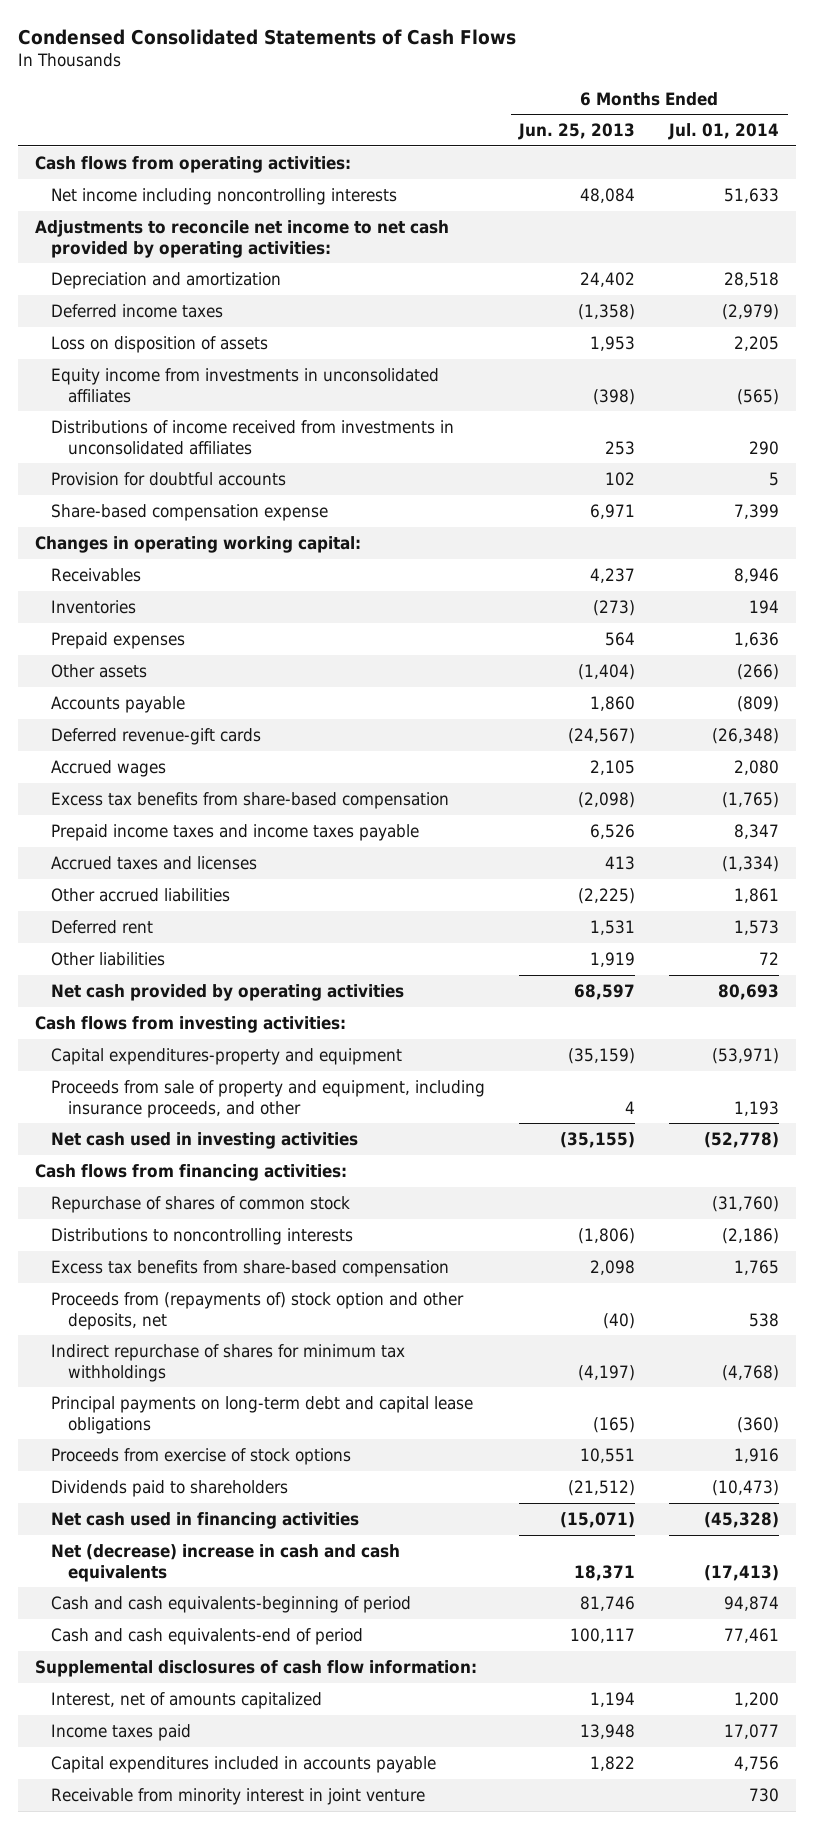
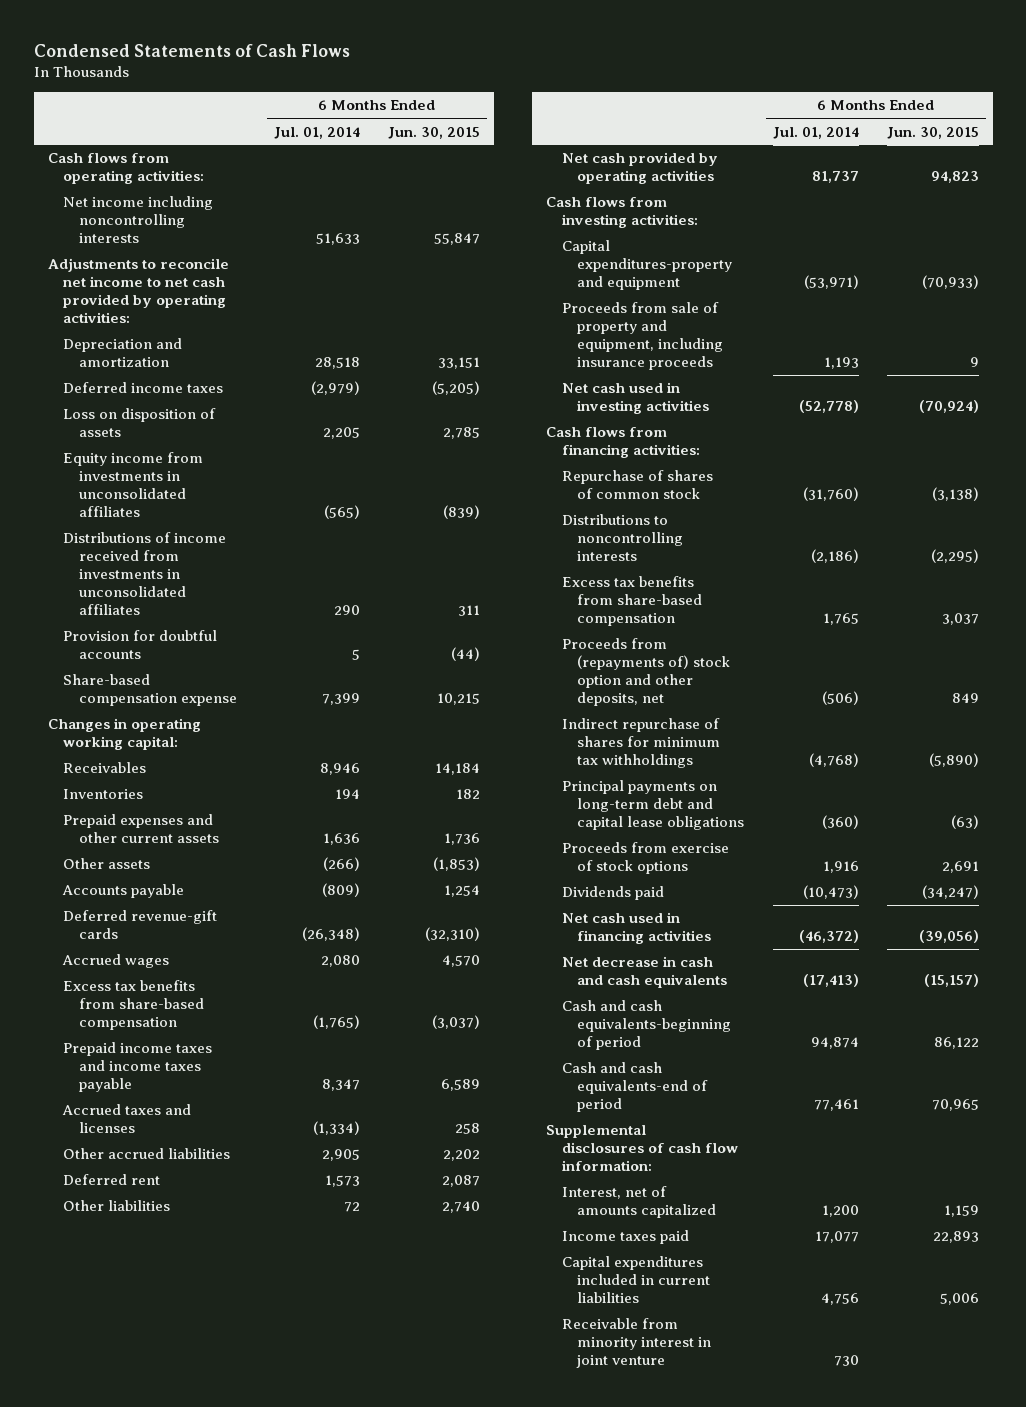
[18,28,517,45] Condensed Consolidated Statements of Cash Flows -> [33,43,350,57] Condensed Statements of Cash Flows
[518,123,636,141] Jun. 25, 2013 -> none
none -> [388,126,481,139] Jun. 30, 2015
[51,631,186,649] Prepaid expenses -> [63,814,220,844] Prepaid expenses and other current assets
[734,887,780,903] 1,861 -> [322,1149,361,1162] 2,905
[718,983,780,1000] 80,693 -> [811,171,859,184] 81,737
[51,1079,486,1118] Proceeds from sale of property and equipment, including insurance proceeds, and other -> [561,302,724,370] Proceeds from sale of property and equipment, including insurance proceeds
[749,1312,780,1327] 538 -> [821,690,859,705] (506)
[51,1479,289,1497] Dividends paid to shareholders -> [561,886,664,901] Dividends paid
[704,1511,780,1528] (45,328) -> [798,930,859,944] (46,372)
[51,1543,401,1582] Net (decrease) increase in cash and cash equivalents -> [561,956,728,989] Net decrease in cash and cash equivalents
[51,1755,437,1773] Capital expenditures included in accounts payable -> [561,1256,711,1303] Capital expenditures included in current liabilities

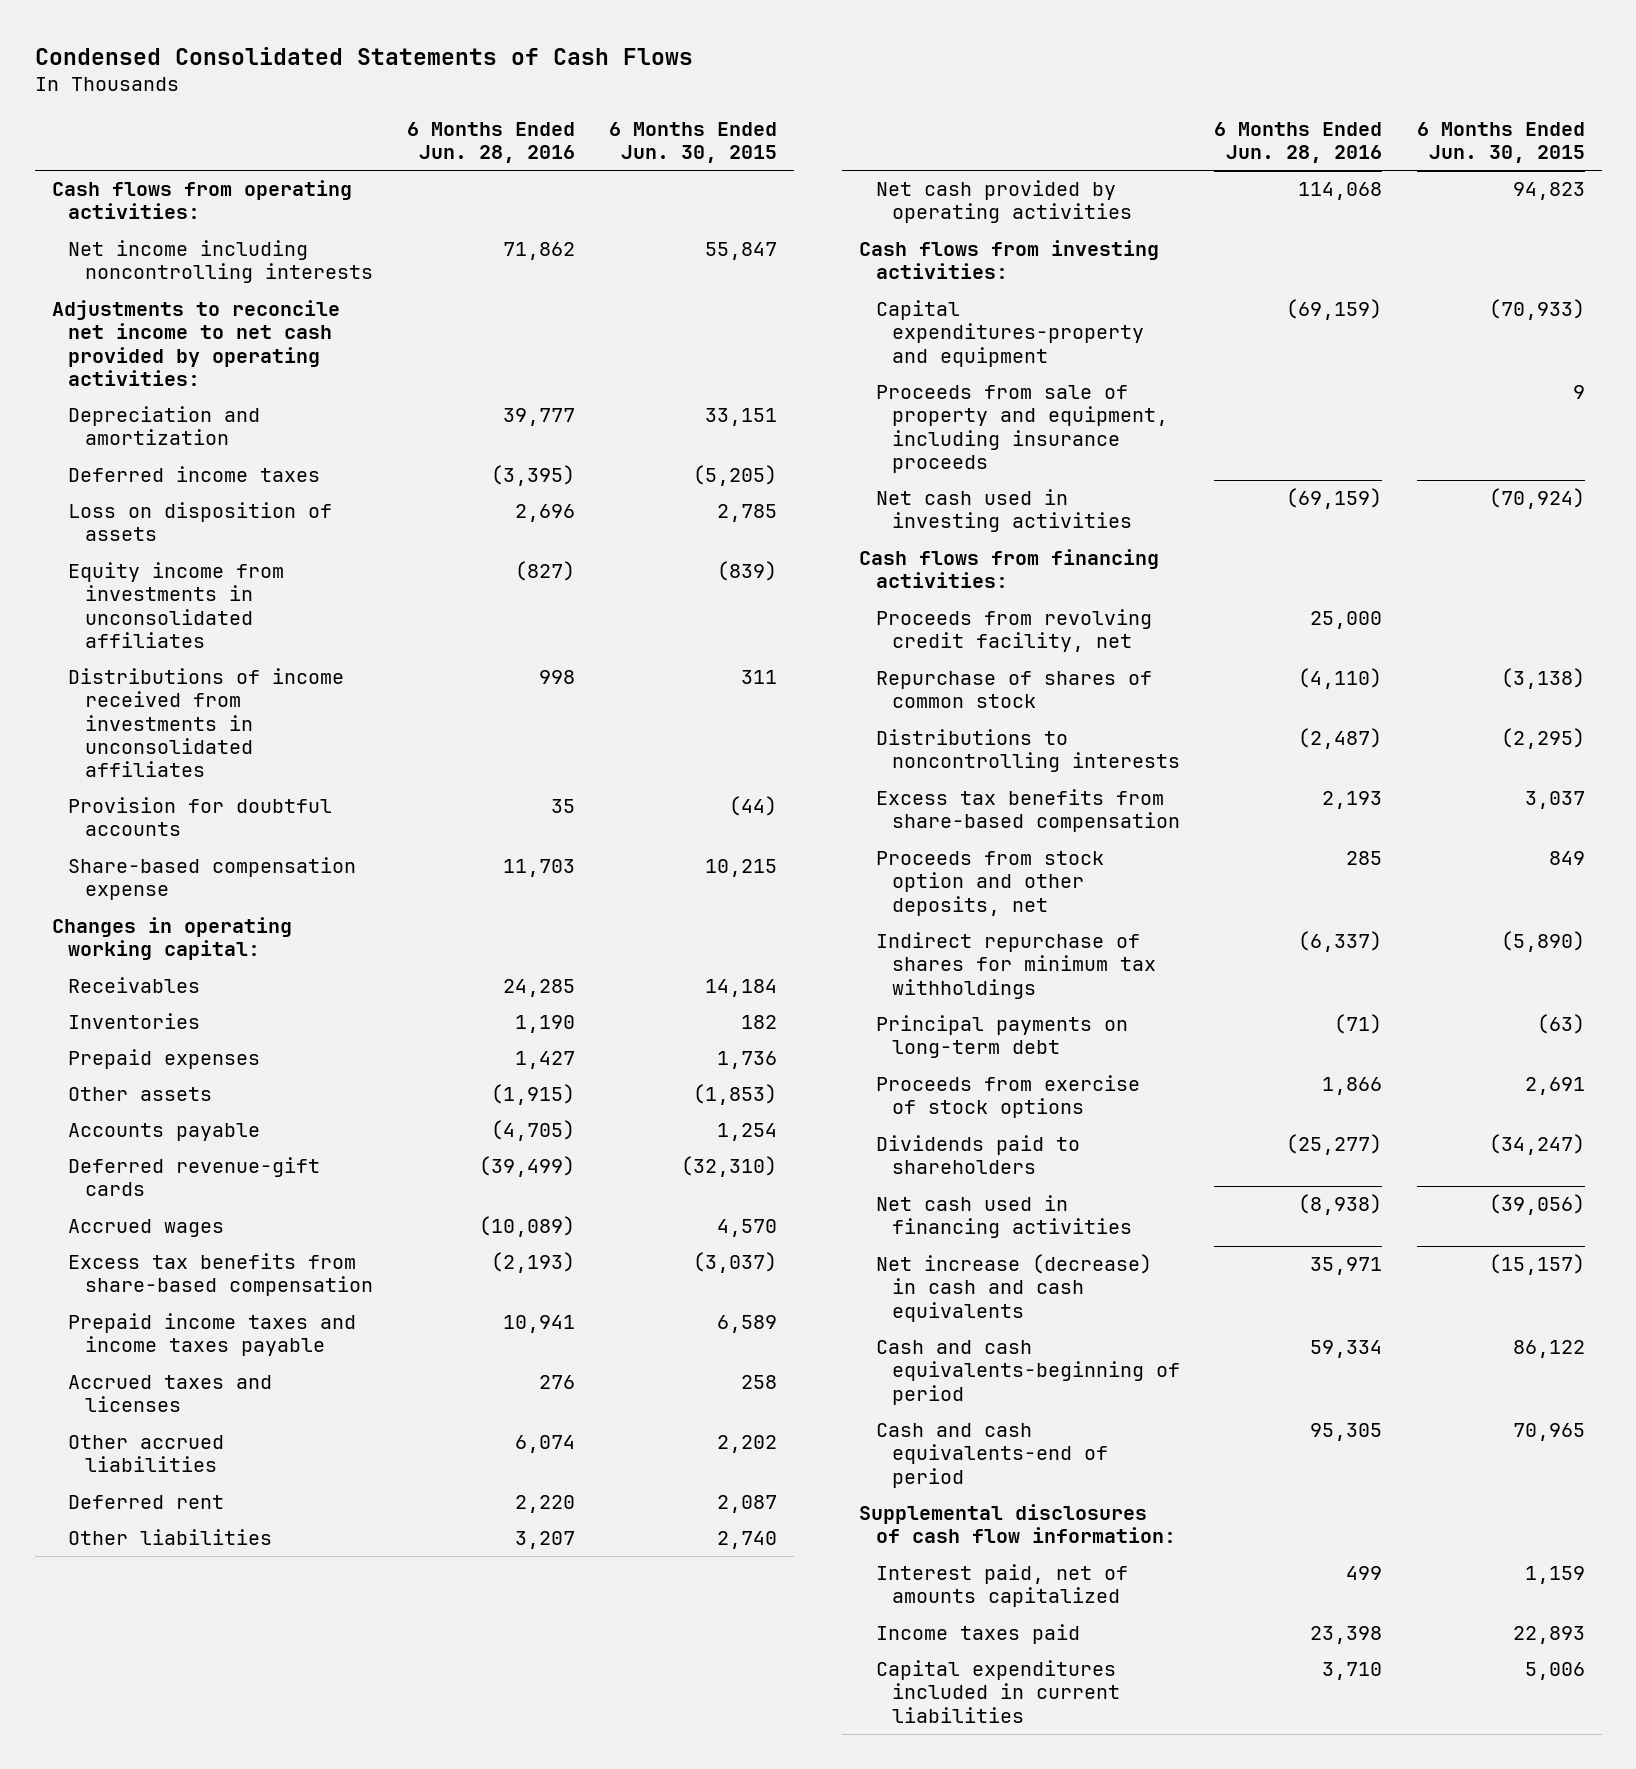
[33,43,350,57] Condensed Statements of Cash Flows -> [34,46,693,65] Condensed Consolidated Statements of Cash Flows
[274,126,361,139] Jul. 01, 2014 -> none
none -> [406,121,575,163] 6 Months Ended Jun. 28, 2016
[63,814,220,844] Prepaid expenses and other current assets -> [68,1049,261,1070] Prepaid expenses
none -> [875,609,1152,653] Proceeds from revolving credit facility, net
[561,638,731,706] Proceeds from (repayments of) stock option and other deposits, net -> [875,851,1104,916] Proceeds from stock option and other deposits, net
[561,780,745,830] Principal payments on long-term debt and capital lease obligations -> [875,1015,1128,1059] Principal payments on long-term debt
[561,886,664,901] Dividends paid -> [875,1135,1080,1175] Dividends paid to shareholders
[561,956,728,989] Net decrease in cash and cash equivalents -> [875,1254,1152,1322] Net increase (decrease) in cash and cash equivalents
[561,1186,717,1219] Interest, net of amounts capitalized -> [875,1564,1128,1608] Interest paid, net of amounts capitalized
[561,1318,712,1368] Receivable from minority interest in joint venture -> none

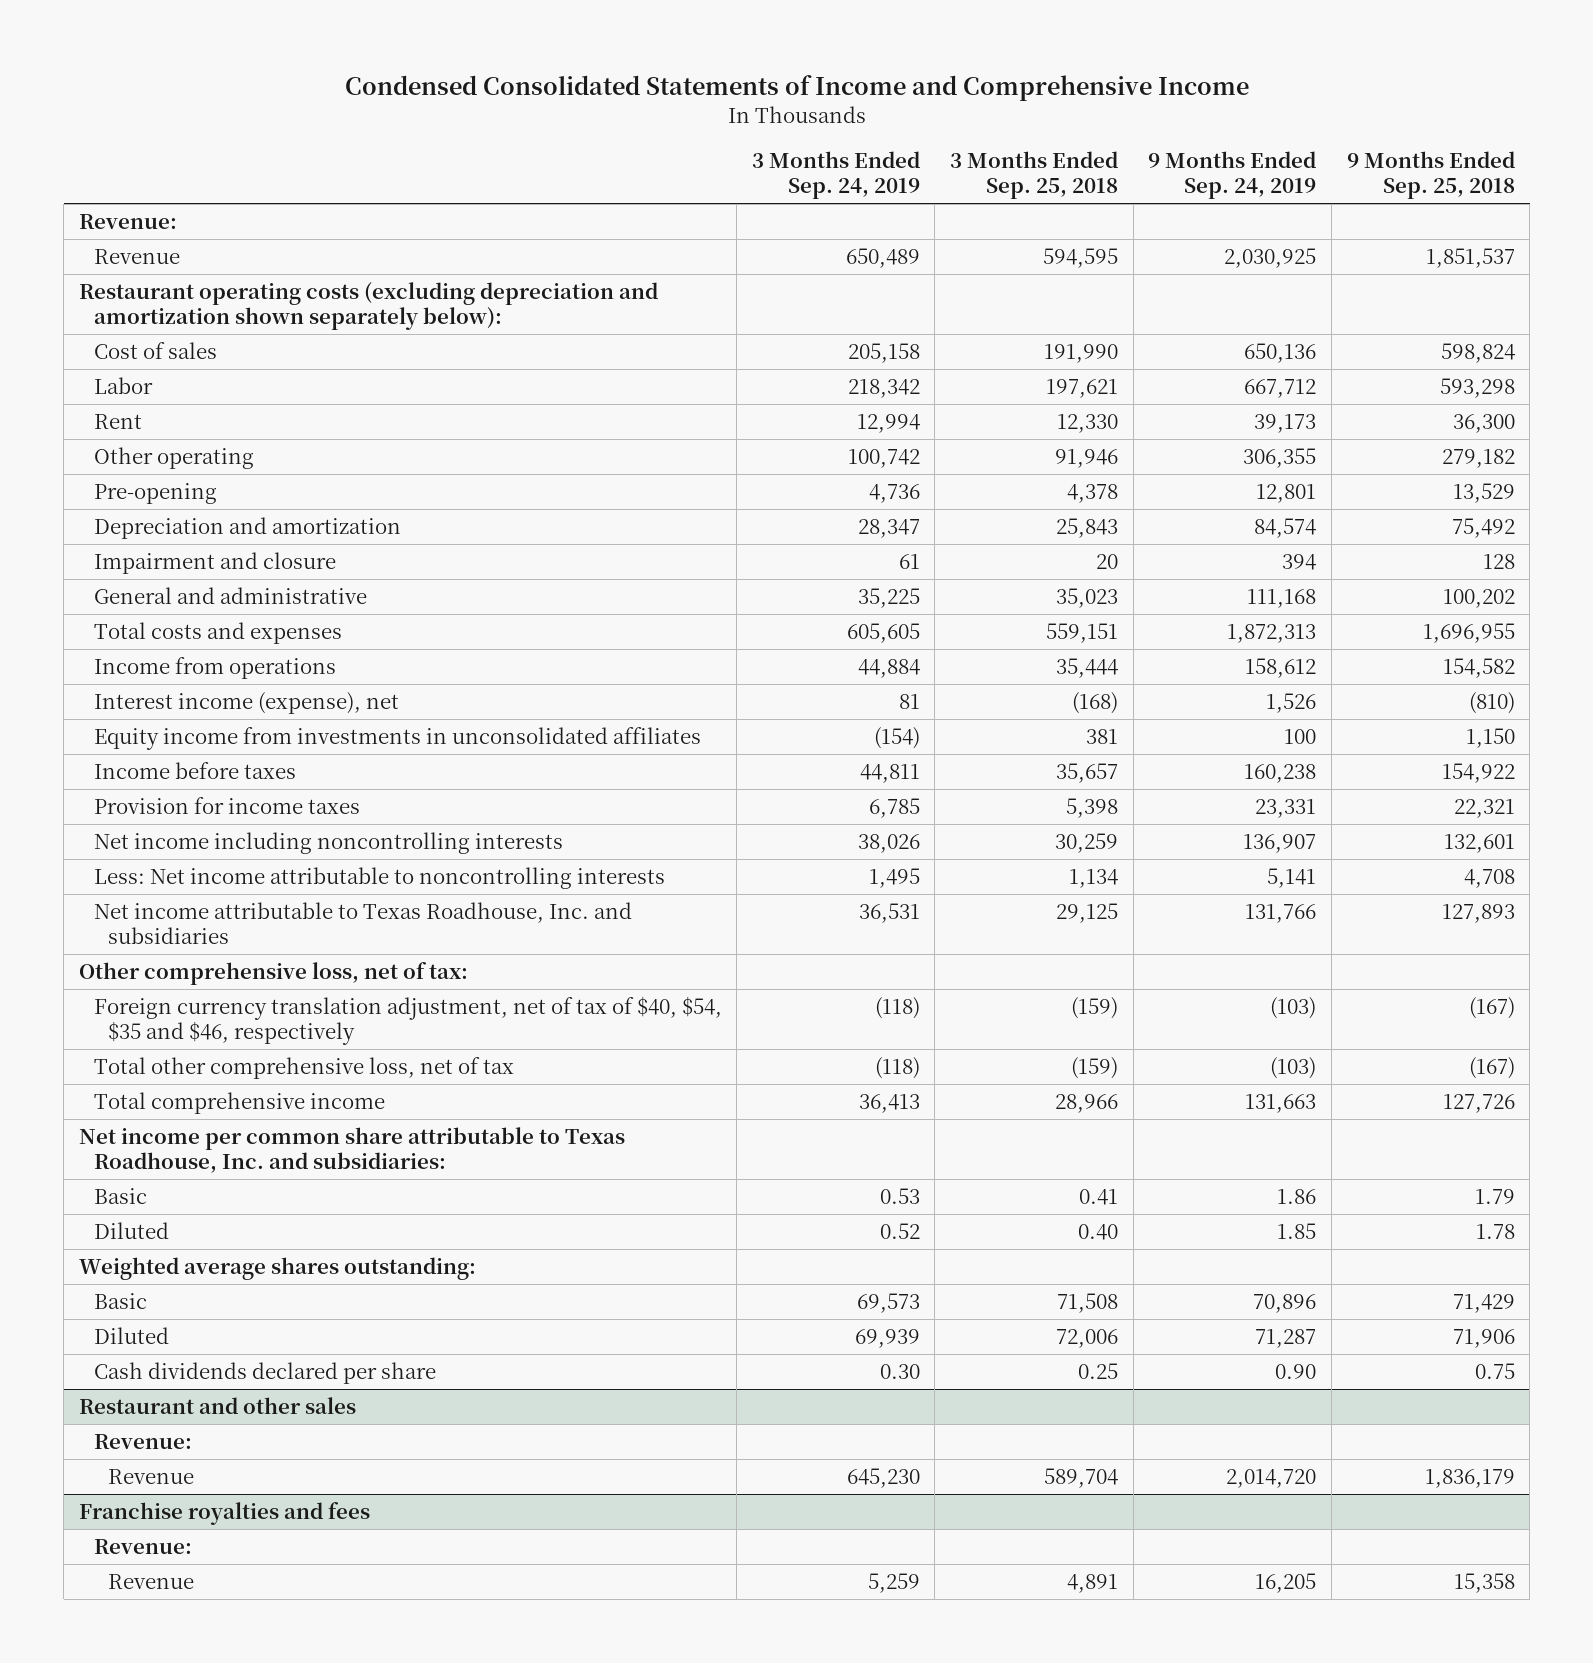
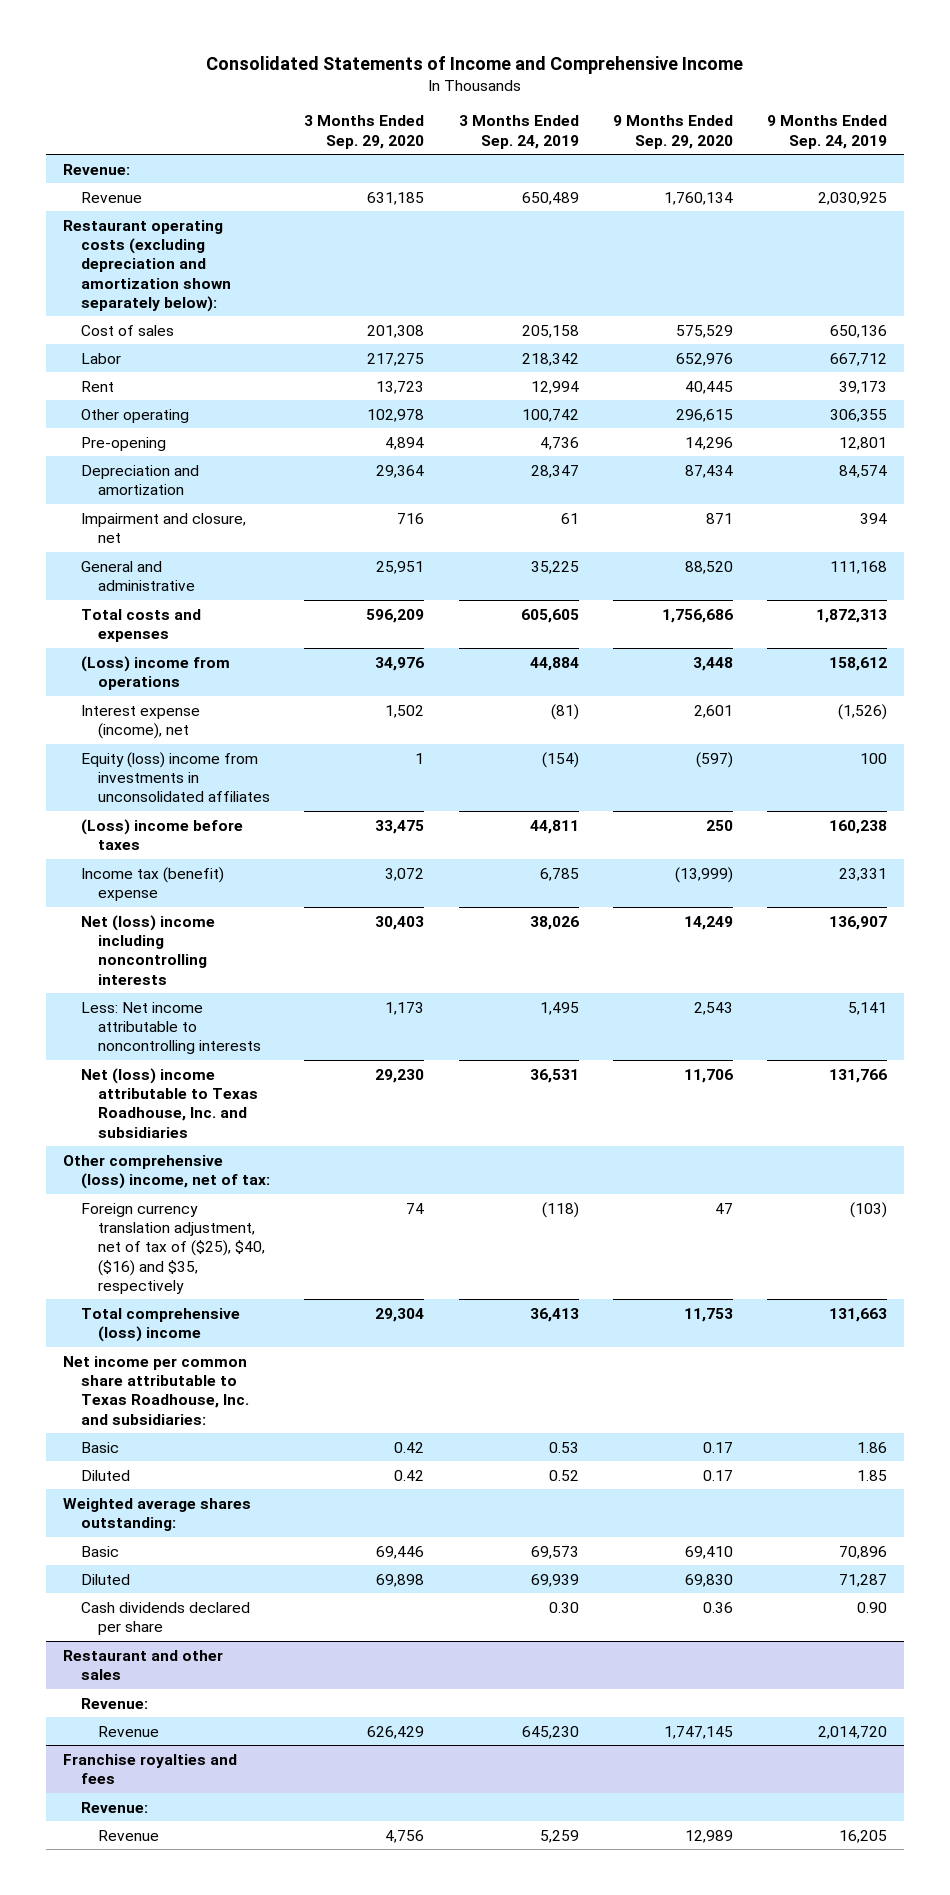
[344,75,1249,102] Condensed Consolidated Statements of Income and Comprehensive Income -> [206,56,744,75] Consolidated Statements of Income and Comprehensive Income
[950,150,1119,200] 3 Months Ended Sep. 25, 2018 -> none
[1346,150,1515,200] 9 Months Ended Sep. 25, 2018 -> none
none -> [304,115,425,149] 3 Months Ended Sep. 29, 2020
none -> [612,115,733,149] 9 Months Ended Sep. 29, 2020
[93,551,336,574] Impairment and closure -> [80,512,246,543] Impairment and closure, net
[93,656,336,679] Income from operations -> [80,655,230,690] (Loss) income from operations
[93,691,399,714] Interest income (expense), net -> [80,704,200,739] Interest expense (income), net
[898,693,920,709] 81 -> [550,703,579,720] (81)
[1266,692,1317,713] 1,526 -> [837,703,887,720] (1,526)
[93,726,701,750] Equity income from investments in unconsolidated affiliates -> [80,751,271,803] Equity (loss) income from investments in unconsolidated affiliates
[93,761,296,779] Income before taxes -> [80,818,243,850] (Loss) income before taxes
[93,796,360,814] Provision for income taxes -> [80,866,224,901] Income tax (benefit) expense
[93,831,563,854] Net income including noncontrolling interests -> [80,914,215,985] Net (loss) income including noncontrolling interests
[93,1056,514,1079] Total other comprehensive loss, net of tax -> none
[93,901,632,945] Net income attributable to Texas Roadhouse, Inc. and subsidiaries -> [80,1067,259,1138] Net (loss) income attributable to Texas Roadhouse, Inc. and subsidiaries
[78,961,468,985] Other comprehensive loss, net of tax: -> [63,1154,270,1189] Other comprehensive (loss) income, net of tax:
[93,995,722,1046] Foreign currency translation adjustment, net of tax of $40, $54, $35 and $46, respectively -> [80,1202,266,1294] Foreign currency translation adjustment, net of tax of ($25), $40, ($16) and $35, respectively
[93,1091,385,1114] Total comprehensive income -> [80,1307,240,1342] Total comprehensive (loss) income

